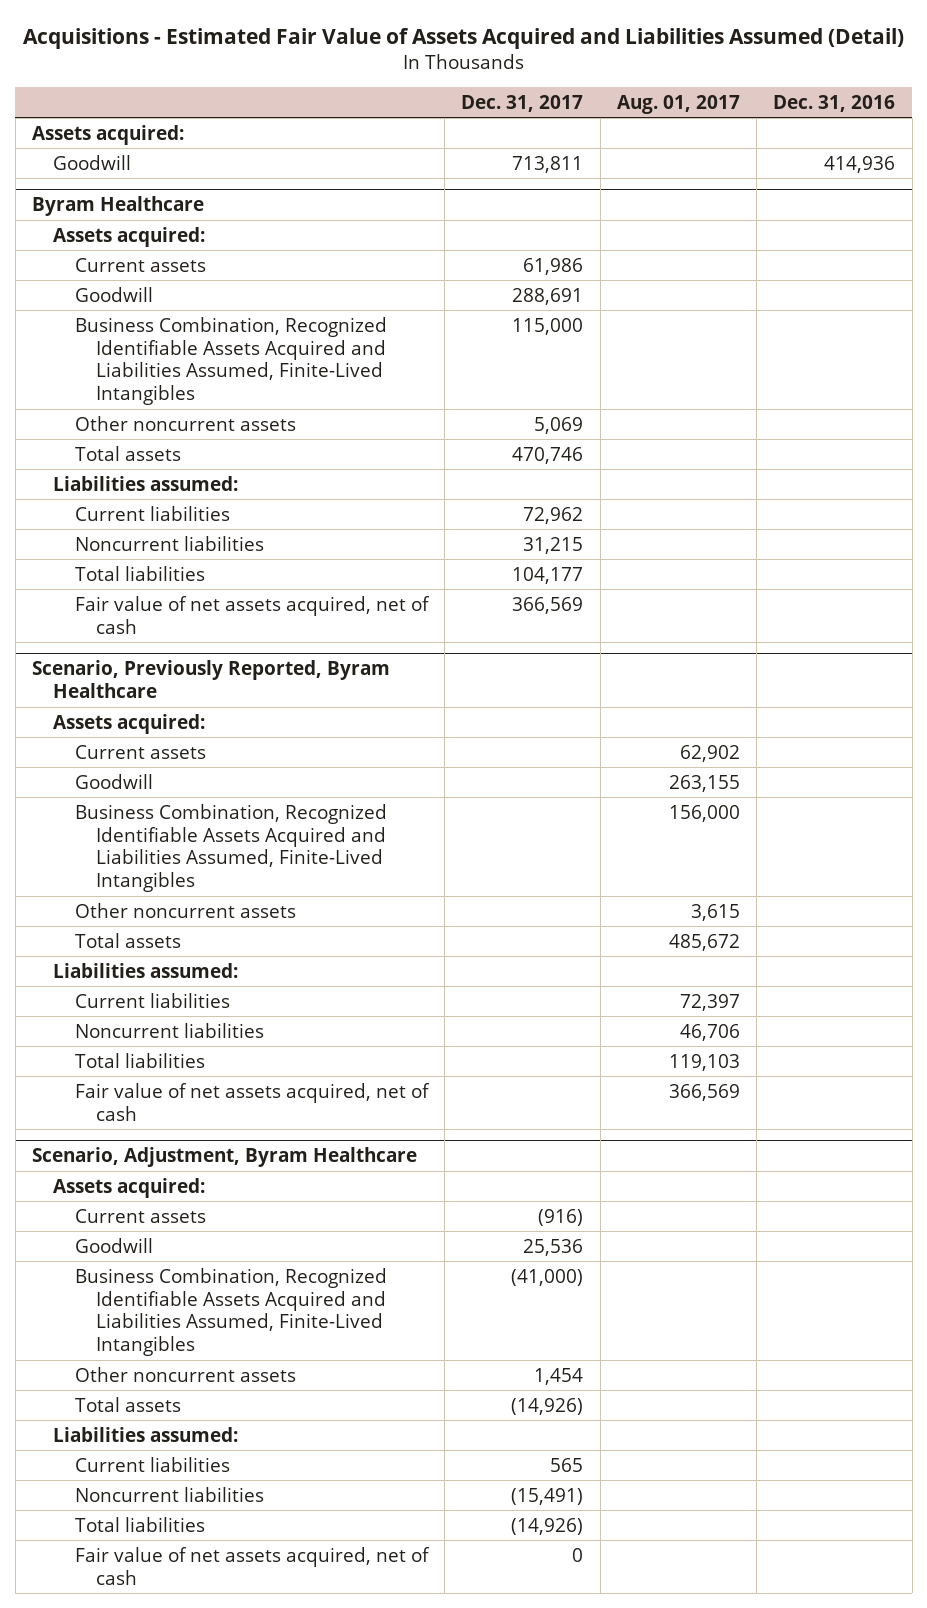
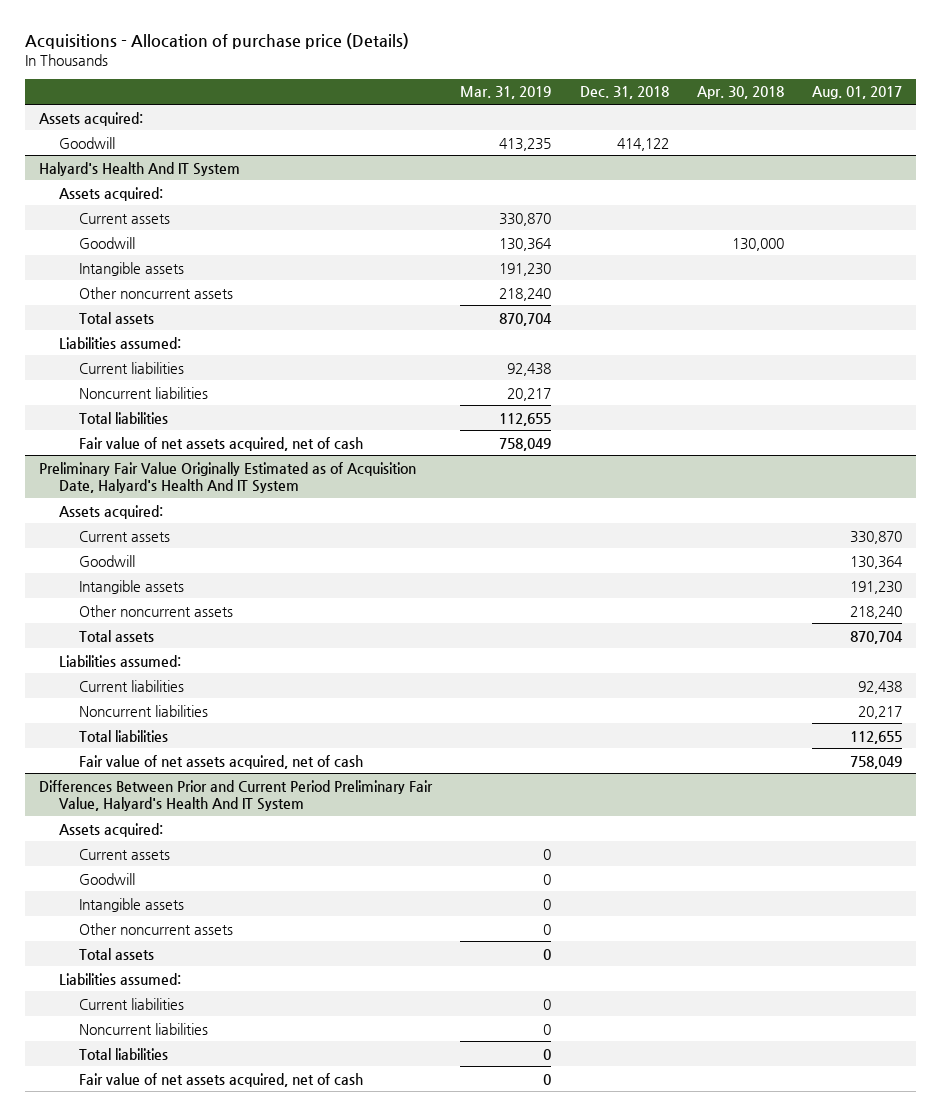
[22,27,904,49] Acquisitions - Estimated Fair Value of Assets Acquired and Liabilities Assumed (Detail) -> [25,33,410,50] Acquisitions - Allocation of purchase price (Details)
[461,94,584,112] Dec. 31, 2017 -> none
[773,94,896,112] Dec. 31, 2016 -> none
none -> [460,86,552,100] Mar. 31, 2019
none -> [579,86,669,100] Dec. 31, 2018
none -> [696,86,784,100] Apr. 30, 2018
[31,196,204,217] Byram Healthcare -> none
[53,226,206,247] Assets acquired: -> none
[74,257,206,272] Current assets -> none
[74,286,153,302] Goodwill -> none
[74,316,387,406] Business Combination, Recognized Identifiable Assets Acquired and Liabilities Assumed, Finite-Lived Intangibles -> none
[74,415,296,431] Other noncurrent assets -> none
[74,445,181,461] Total assets -> none
[53,475,239,491] Liabilities assumed: -> none
[74,505,230,521] Current liabilities -> none
[74,535,264,551] Noncurrent liabilities -> none
[74,565,205,581] Total liabilities -> none
[74,595,430,634] Fair value of net assets acquired, net of cash -> none
[31,660,390,698] Scenario, Previously Reported, Byram Healthcare -> none
[53,713,206,734] Assets acquired: -> none
[74,744,206,759] Current assets -> none
[74,773,153,789] Goodwill -> none
[74,803,387,893] Business Combination, Recognized Identifiable Assets Acquired and Liabilities Assumed, Finite-Lived Intangibles -> none
[74,902,296,918] Other noncurrent assets -> none
[74,932,181,948] Total assets -> none
[53,962,239,978] Liabilities assumed: -> none
[74,992,230,1008] Current liabilities -> none
[74,1022,264,1038] Noncurrent liabilities -> none
[74,1052,205,1068] Total liabilities -> none
[74,1082,430,1121] Fair value of net assets acquired, net of cash -> none
[31,1147,417,1168] Scenario, Adjustment, Byram Healthcare -> none
[53,1177,206,1198] Assets acquired: -> none
[74,1208,206,1223] Current assets -> none
[74,1237,153,1253] Goodwill -> none
[74,1267,387,1357] Business Combination, Recognized Identifiable Assets Acquired and Liabilities Assumed, Finite-Lived Intangibles -> none
[74,1366,296,1382] Other noncurrent assets -> none
[74,1396,181,1412] Total assets -> none
[53,1426,239,1442] Liabilities assumed: -> none
[74,1456,230,1472] Current liabilities -> none
[74,1486,264,1502] Noncurrent liabilities -> none
[74,1516,205,1532] Total liabilities -> none
[74,1546,430,1585] Fair value of net assets acquired, net of cash -> none
none -> [39,161,241,176] Halyard's Health And IT System
none -> [59,186,164,201] Assets acquired:
none -> [78,212,170,224] Current assets
none -> [78,236,135,249] Goodwill
none -> [78,261,184,276] Intangible assets
none -> [78,286,233,299] Other noncurrent assets
none -> [78,311,154,324] Total assets
none -> [59,336,182,349] Liabilities assumed:
none -> [78,361,184,374] Current liabilities
none -> [78,386,208,399] Noncurrent liabilities
none -> [78,411,168,424] Total liabilities
none -> [78,436,363,451] Fair value of net assets acquired, net of cash
none -> [39,461,417,494] Preliminary Fair Value Originally Estimated as of Acquisition Date, Halyard's Health And IT System
none -> [59,504,164,519] Assets acquired:
none -> [78,530,170,542] Current assets
none -> [78,554,135,567] Goodwill
none -> [78,579,184,594] Intangible assets
none -> [78,604,233,617] Other noncurrent assets
none -> [78,629,154,642] Total assets
none -> [59,654,182,667] Liabilities assumed:
none -> [78,679,184,692] Current liabilities
none -> [78,704,208,717] Noncurrent liabilities
none -> [78,729,168,742] Total liabilities
none -> [78,754,363,769] Fair value of net assets acquired, net of cash
none -> [39,779,434,812] Differences Between Prior and Current Period Preliminary Fair Value, Halyard's Health And IT System
none -> [59,822,164,837] Assets acquired:
none -> [78,848,170,860] Current assets
none -> [78,872,135,885] Goodwill
none -> [78,897,184,912] Intangible assets
none -> [78,922,233,935] Other noncurrent assets
none -> [78,947,154,960] Total assets
none -> [59,972,182,985] Liabilities assumed:
none -> [78,997,184,1010] Current liabilities
none -> [78,1022,208,1035] Noncurrent liabilities
none -> [78,1047,168,1060] Total liabilities
none -> [78,1072,363,1087] Fair value of net assets acquired, net of cash

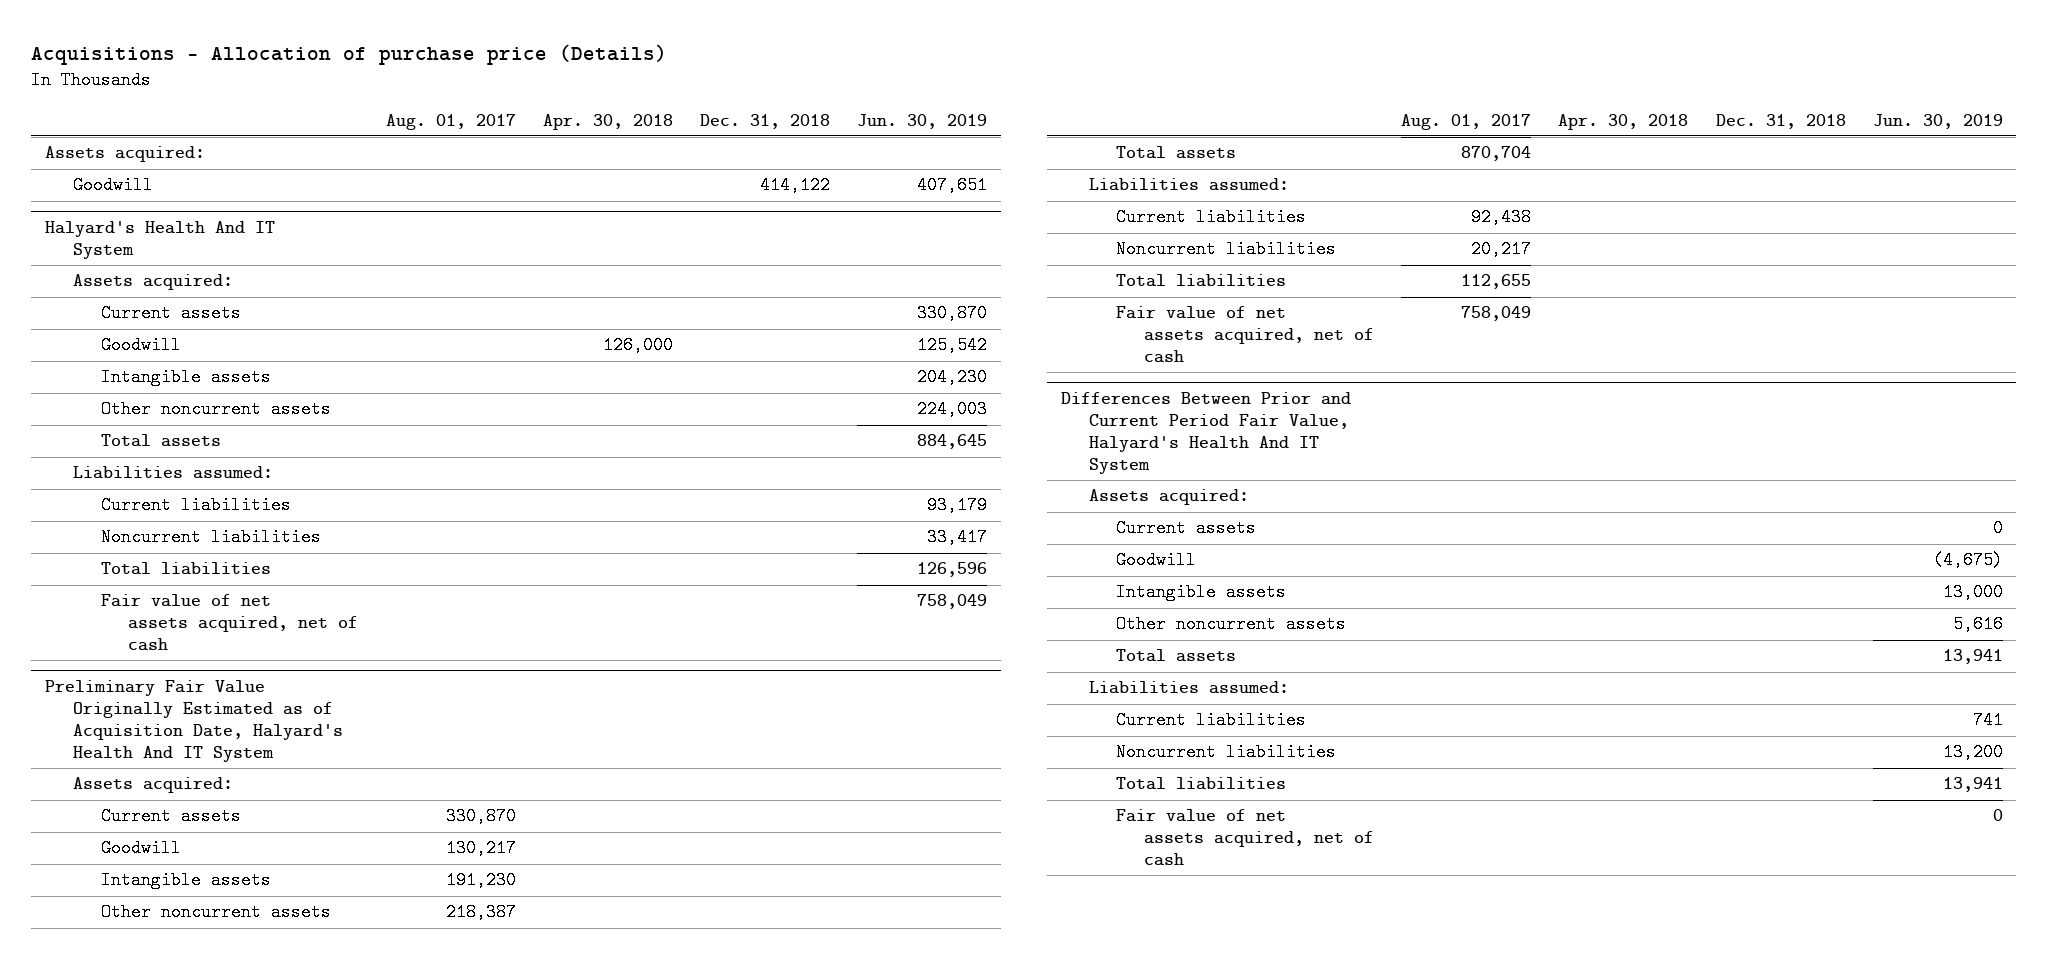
[460,86,552,100] Mar. 31, 2019 -> none
none -> [857,113,988,129] Jun. 30, 2019
[731,237,784,251] 130,000 -> [602,336,673,355] 126,000
[849,555,903,569] 130,364 -> [445,839,516,858] 130,217
[849,605,902,619] 218,240 -> [445,903,516,922] 218,387
[39,779,434,812] Differences Between Prior and Current Period Preliminary Fair Value, Halyard's Health And IT System -> [1060,392,1351,474] Differences Between Prior and Current Period Fair Value, Halyard's Health And IT System

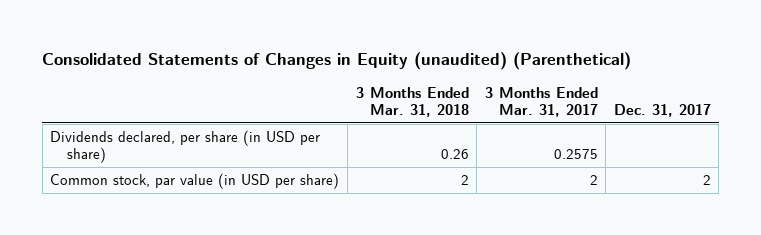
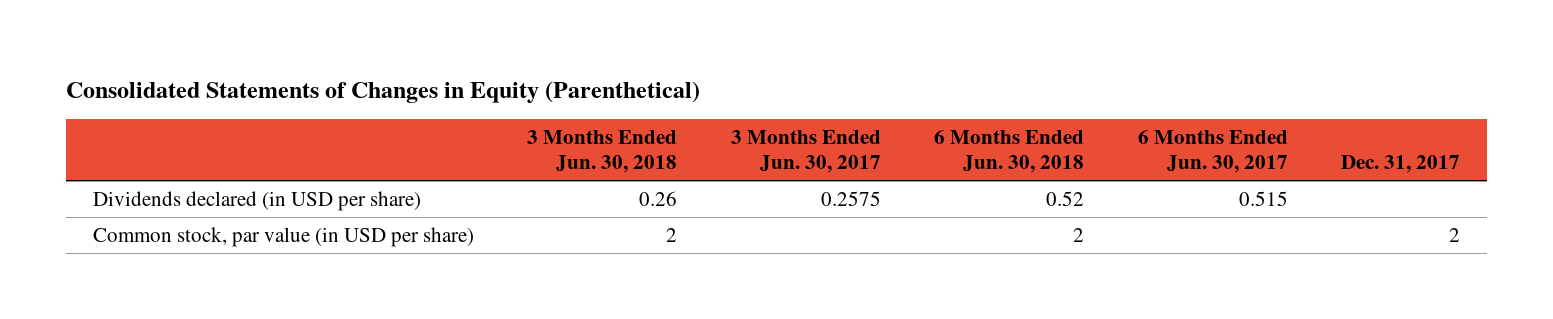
[42,51,632,70] Consolidated Statements of Changes in Equity (unaudited) (Parenthetical) -> [66,81,701,104] Consolidated Statements of Changes in Equity (Parenthetical)
[355,86,469,117] 3 Months Ended Mar. 31, 2018 -> none
[484,86,598,117] 3 Months Ended Mar. 31, 2017 -> none
none -> [527,130,678,174] 3 Months Ended Jun. 30, 2018
none -> [730,130,881,174] 3 Months Ended Jun. 30, 2017
none -> [934,130,1085,174] 6 Months Ended Jun. 30, 2018
none -> [1137,130,1288,174] 6 Months Ended Jun. 30, 2017
[50,130,321,164] Dividends declared, per share (in USD per share) -> [92,191,421,212] Dividends declared (in USD per share)

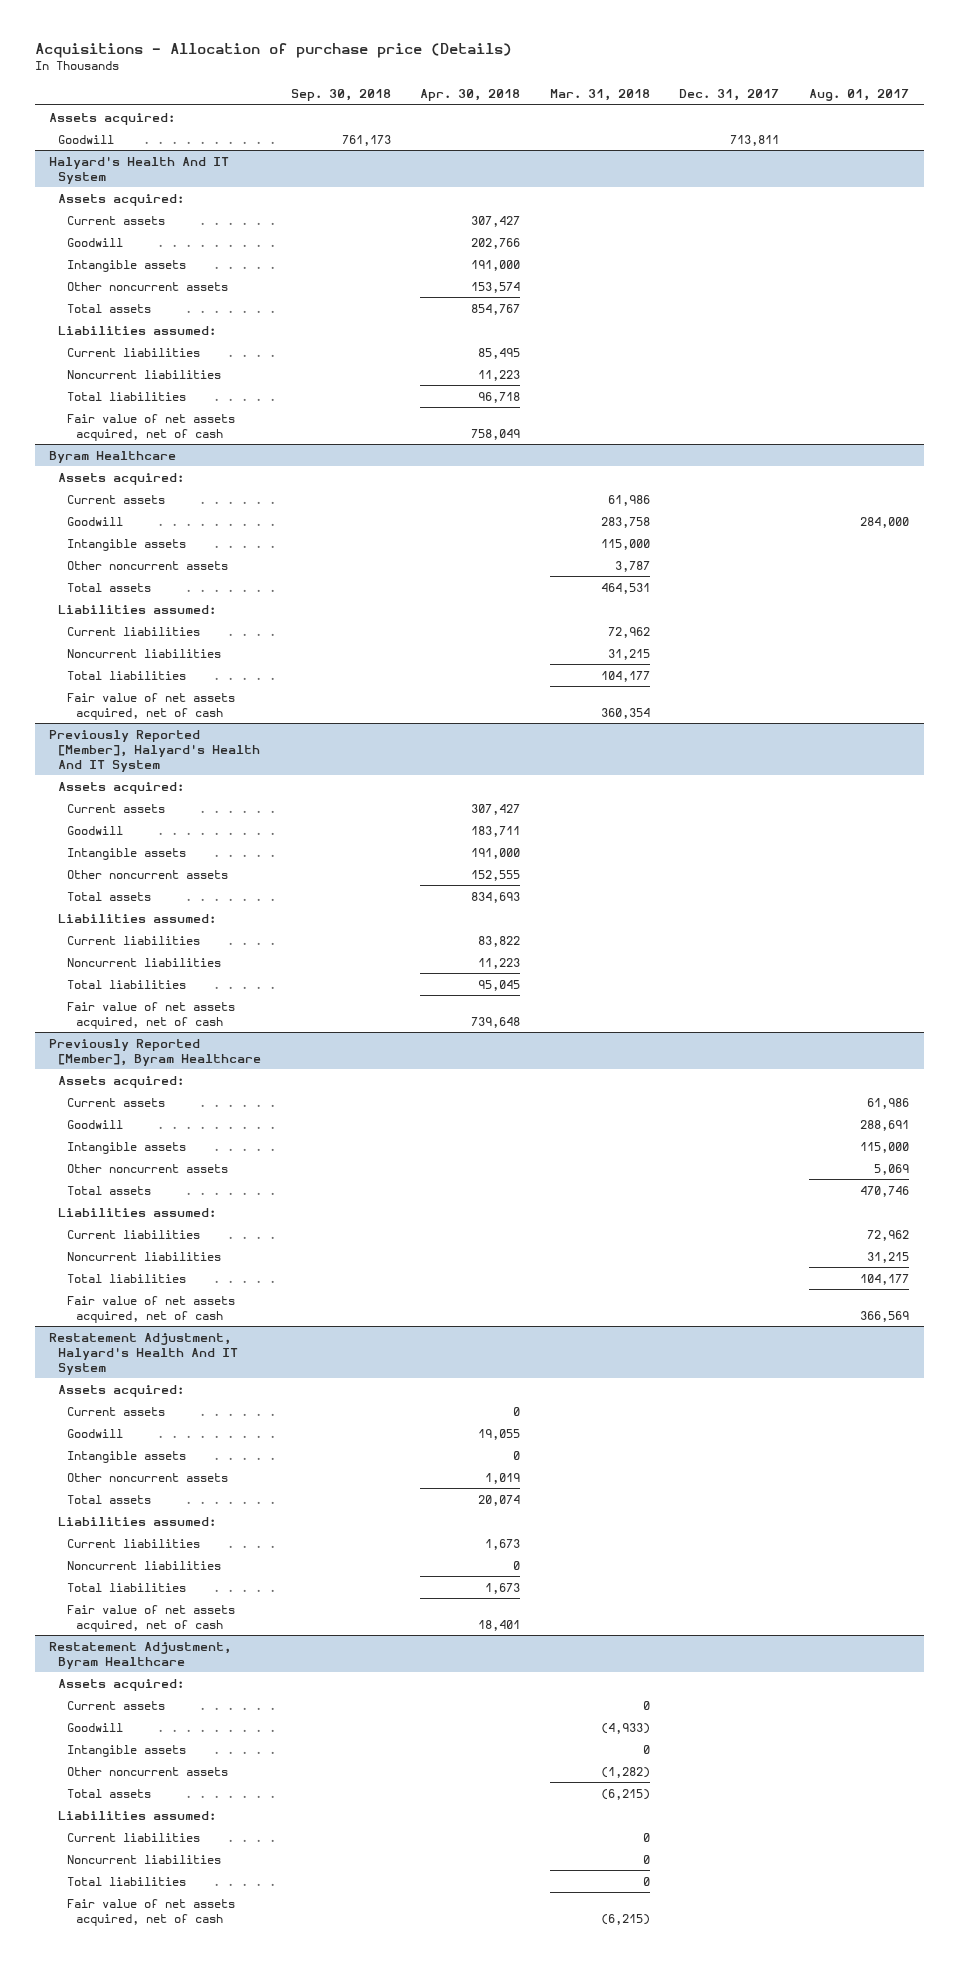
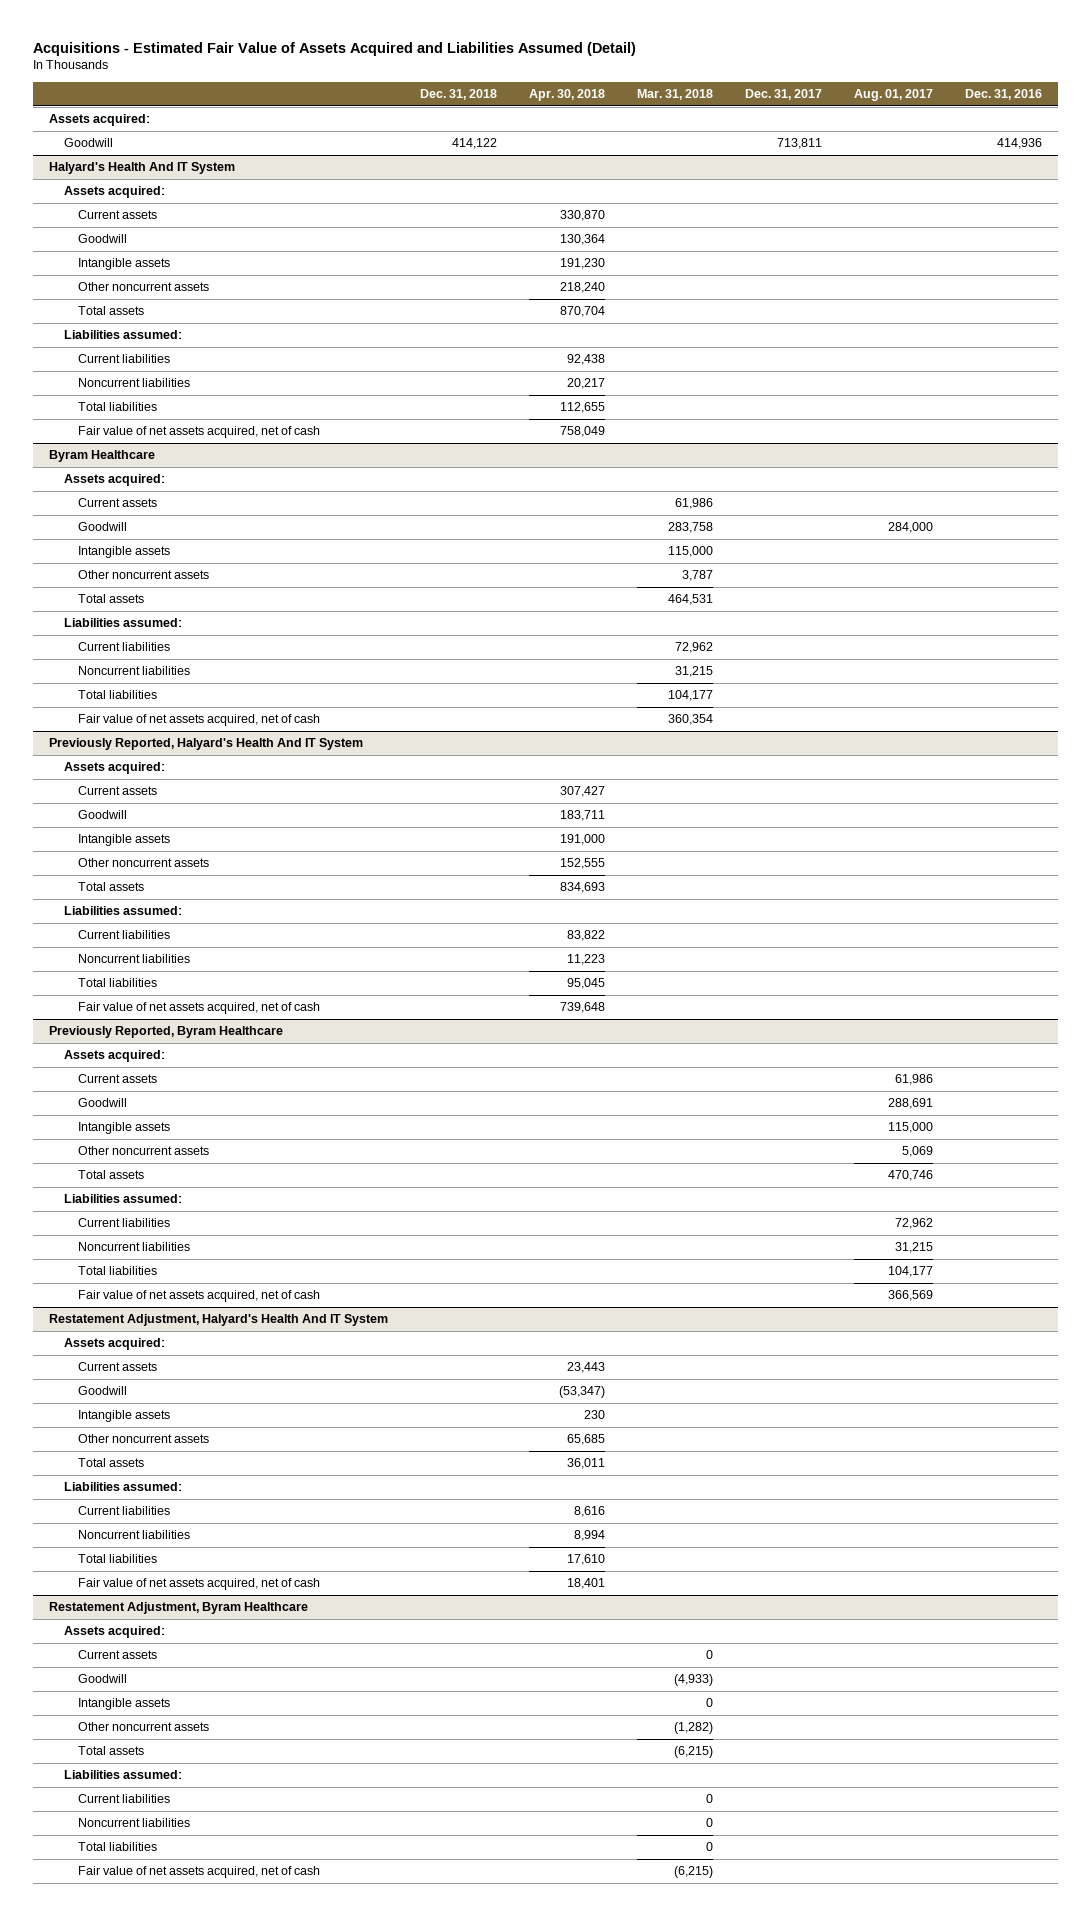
[34,42,512,58] Acquisitions - Allocation of purchase price (Details) -> [33,41,637,56] Acquisitions - Estimated Fair Value of Assets Acquired and Liabilities Assumed (Detail)
[290,89,391,102] Sep. 30, 2018 -> none
none -> [420,89,498,101] Dec. 31, 2018
none -> [964,89,1042,101] Dec. 31, 2016
[471,215,521,227] 307,427 -> [559,210,605,222] 330,870
[471,237,521,249] 202,766 -> [559,234,605,246] 130,364
[471,259,521,271] 191,000 -> [559,258,605,270] 191,230
[471,281,521,293] 153,574 -> [559,282,605,294] 218,240
[471,303,521,315] 854,767 -> [559,306,605,318] 870,704
[478,347,521,359] 85,495 -> [566,354,605,366] 92,438
[478,369,521,381] 11,223 -> [566,378,605,390] 20,217
[478,391,521,403] 96,718 -> [559,402,605,414] 112,655
[49,729,261,772] Previously Reported [Member], Halyard's Health And IT System -> [49,738,364,751] Previously Reported, Halyard's Health And IT System
[49,1038,262,1066] Previously Reported [Member], Byram Healthcare -> [49,1026,284,1039] Previously Reported, Byram Healthcare
[513,1406,521,1416] 0 -> [566,1362,605,1374] 23,443
[478,1428,521,1440] 19,055 -> [558,1386,605,1399] (53,347)
[513,1450,521,1460] 0 -> [583,1410,605,1420] 230
[485,1472,521,1484] 1,019 -> [566,1434,605,1446] 65,685
[478,1494,521,1506] 20,074 -> [566,1458,605,1470] 36,011
[485,1538,521,1550] 1,673 -> [573,1506,605,1518] 8,616
[513,1560,521,1570] 0 -> [573,1530,605,1542] 8,994
[485,1582,521,1594] 1,673 -> [566,1554,605,1566] 17,610

